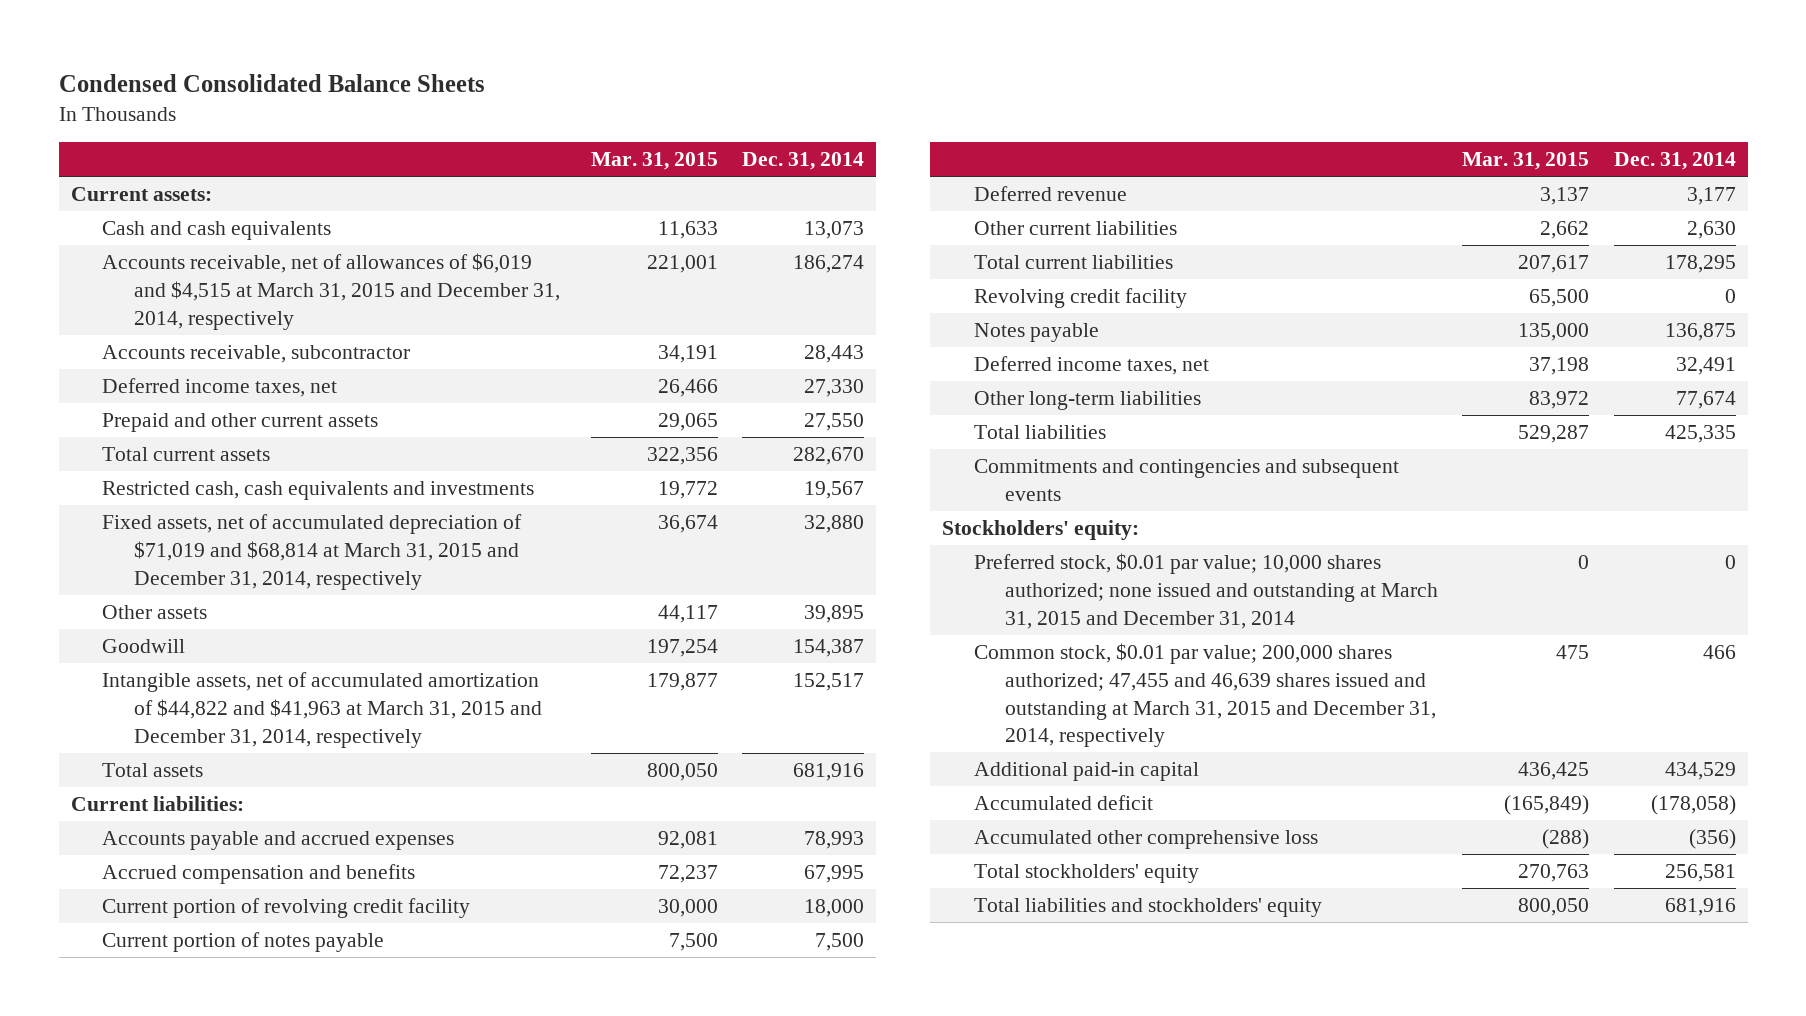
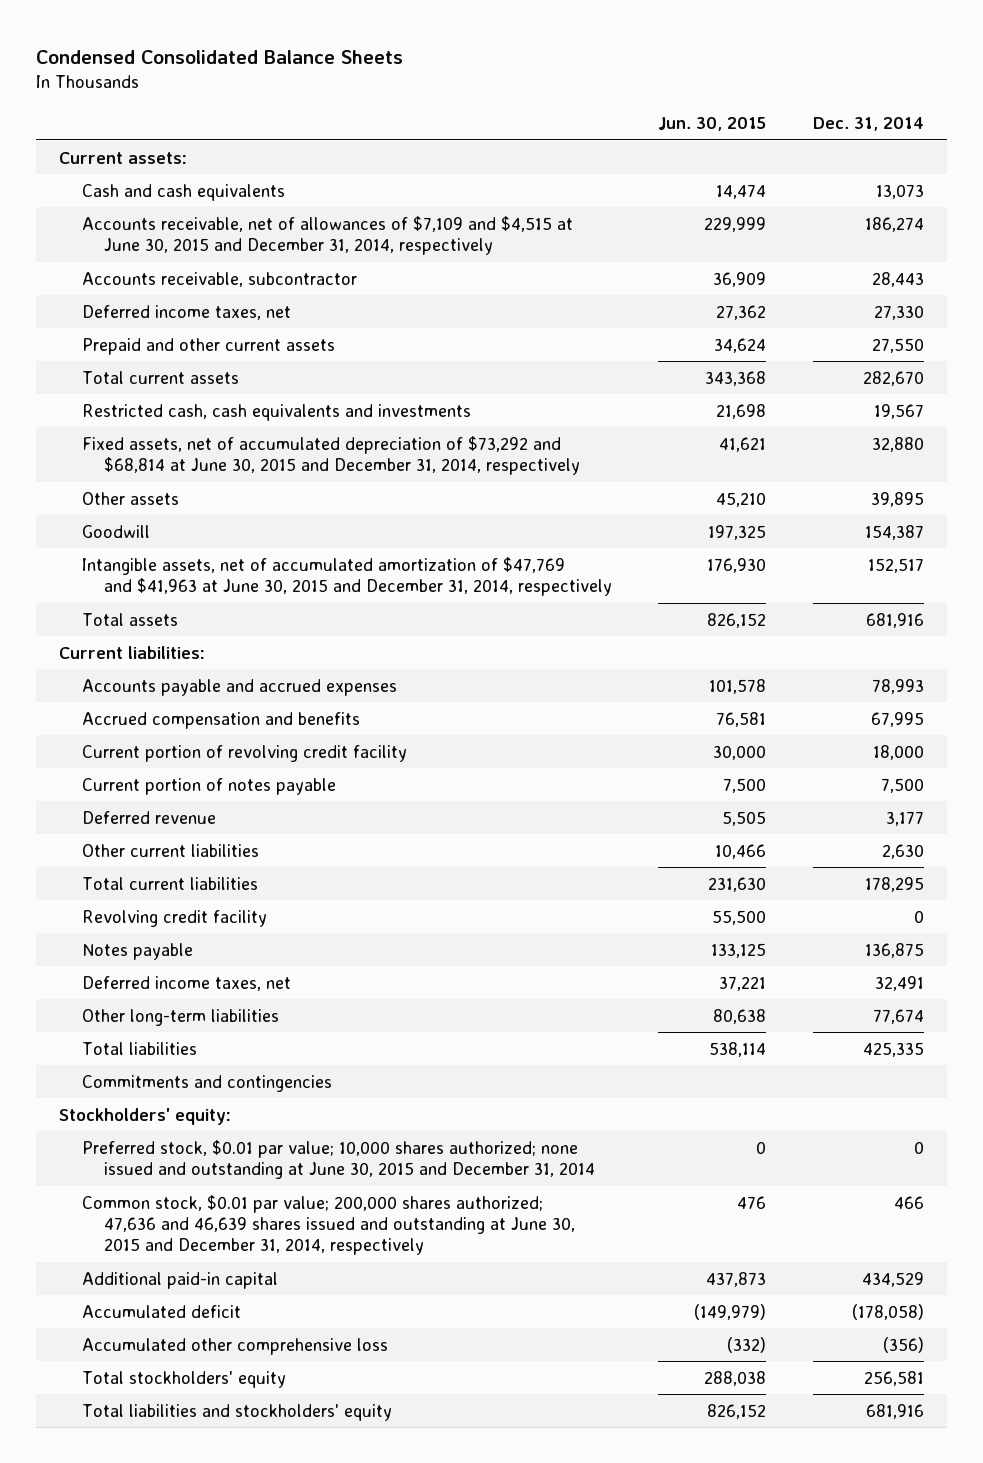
[591,152,719,171] Mar. 31, 2015 -> none
none -> [658,116,767,131] Jun. 30, 2015
[102,252,561,330] Accounts receivable, net of allowances of $6,019 and $4,515 at March 31, 2015 and December 31, 2014, respectively -> [81,215,573,256] Accounts receivable, net of allowances of $7,109 and $4,515 at June 30, 2015 and December 31, 2014, respectively
[102,513,523,590] Fixed assets, net of accumulated depreciation of $71,019 and $68,814 at March 31, 2015 and December 31, 2014, respectively -> [81,435,581,476] Fixed assets, net of accumulated depreciation of $73,292 and $68,814 at June 30, 2015 and December 31, 2014, respectively
[102,671,543,748] Intangible assets, net of accumulated amortization of $44,822 and $41,963 at March 31, 2015 and December 31, 2014, respectively -> [81,556,613,597] Intangible assets, net of accumulated amortization of $47,769 and $41,963 at June 30, 2015 and December 31, 2014, respectively
[973,458,1399,501] Commitments and contingencies and subsequent events -> [81,1074,332,1092] Commitments and contingencies
[973,552,1439,629] Preferred stock, $0.01 par value; 10,000 shares authorized; none issued and outstanding at March 31, 2015 and December 31, 2014 -> [81,1139,596,1180] Preferred stock, $0.01 par value; 10,000 shares authorized; none issued and outstanding at June 30, 2015 and December 31, 2014
[973,642,1437,748] Common stock, $0.01 par value; 200,000 shares authorized; 47,455 and 46,639 shares issued and outstanding at March 31, 2015 and December 31, 2014, respectively -> [81,1194,576,1256] Common stock, $0.01 par value; 200,000 shares authorized; 47,636 and 46,639 shares issued and outstanding at June 30, 2015 and December 31, 2014, respectively

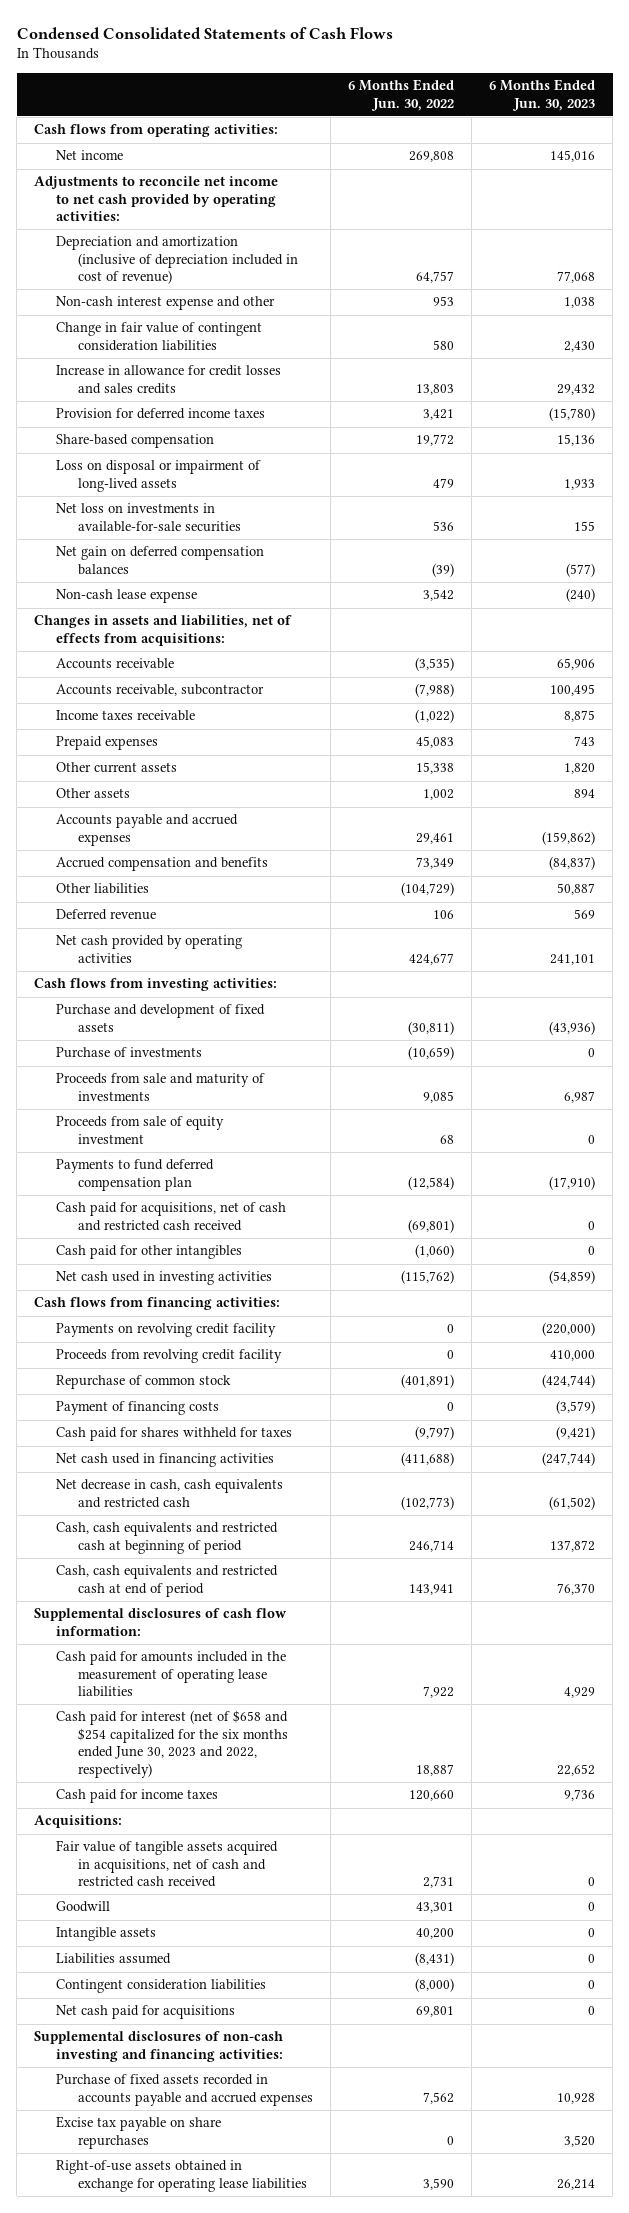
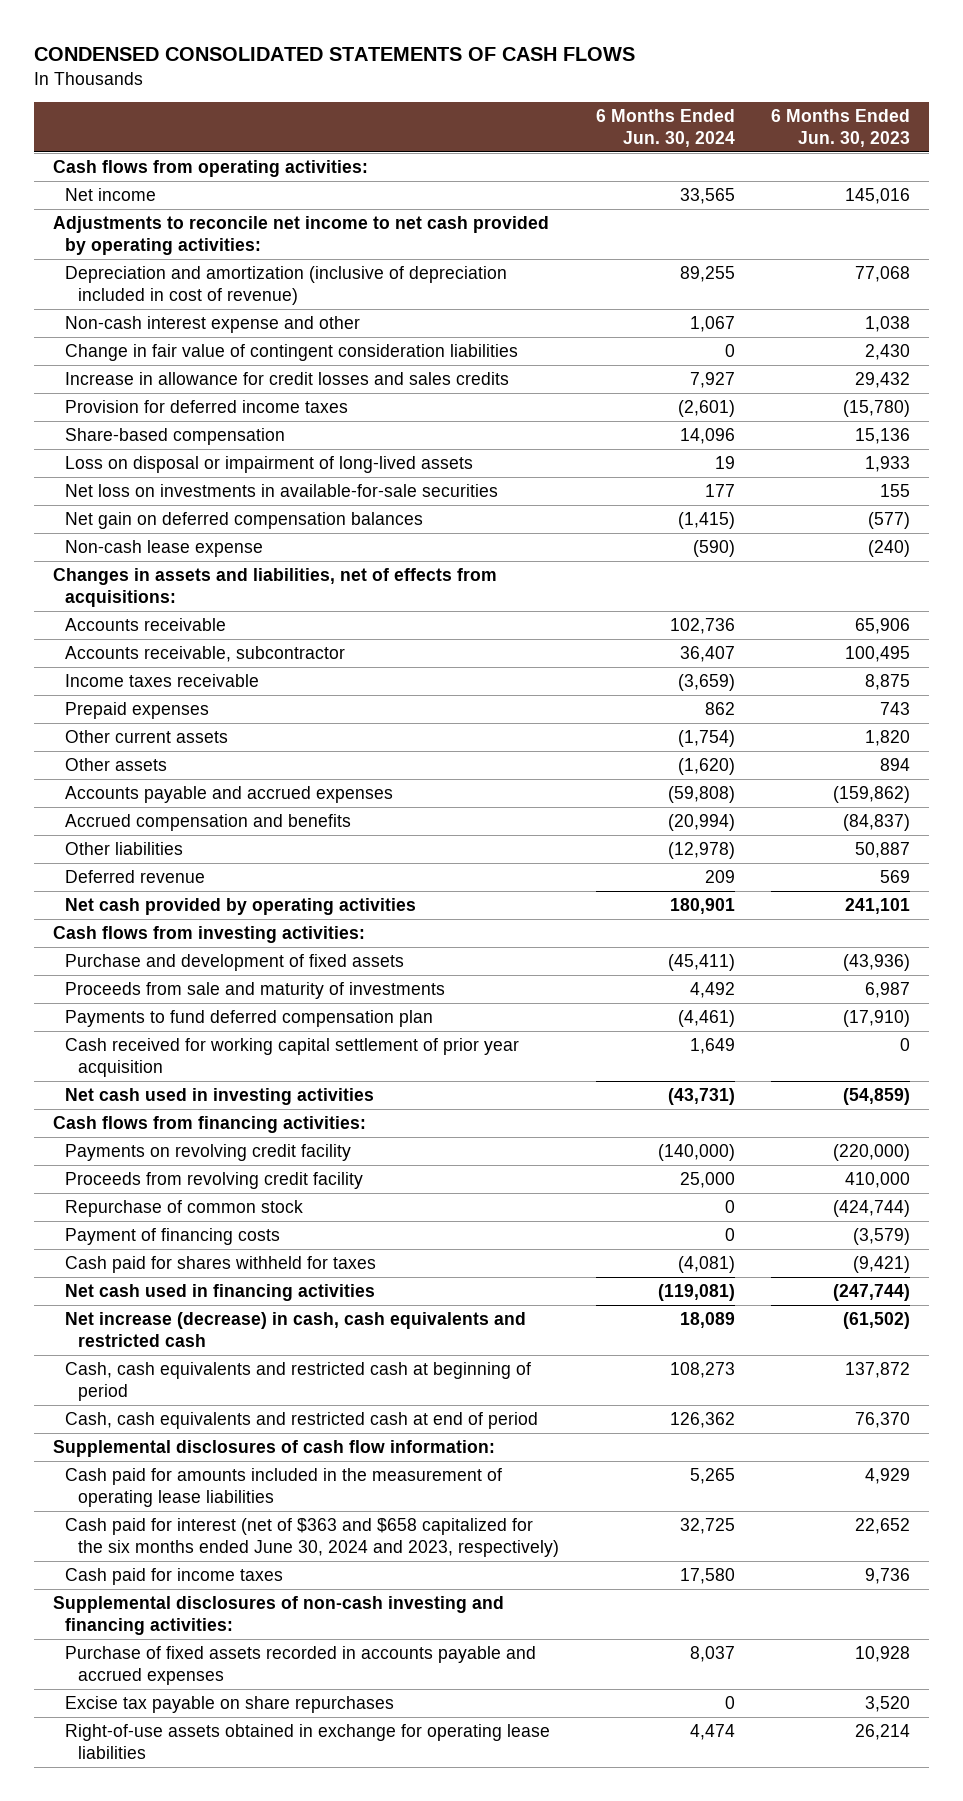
[16,26,393,39] Condensed Consolidated Statements of Cash Flows -> [34,47,636,62] CONDENSED CONSOLIDATED STATEMENTS OF CASH FLOWS
[347,79,454,111] 6 Months Ended Jun. 30, 2022 -> none
none -> [595,108,735,148] 6 Months Ended Jun. 30, 2024
[55,1047,202,1059] Purchase of investments -> none
[55,1116,224,1144] Proceeds from sale of equity investment -> none
[55,1202,286,1231] Cash paid for acquisitions, net of cash and restricted cash received -> none
[55,1245,242,1260] Cash paid for other intangibles -> none
none -> [65,1037,520,1078] Cash received for working capital settlement of prior year acquisition
[55,1479,283,1508] Net decrease in cash, cash equivalents and restricted cash -> [65,1311,527,1348] Net increase (decrease) in cash, cash equivalents and restricted cash
[55,1710,288,1778] Cash paid for interest (net of $658 and $254 capitalized for the six months ended June 30, 2023 and 2022, respectively) -> [65,1517,559,1558] Cash paid for interest (net of $363 and $658 capitalized for the six months ended June 30, 2024 and 2023, respectively)
[34,1815,123,1829] Acquisitions: -> none
[55,1840,278,1888] Fair value of tangible assets acquired in acquisitions, net of cash and restricted cash received -> none
[55,1901,110,1913] Goodwill -> none
[55,1927,156,1942] Intangible assets -> none
[55,1953,171,1965] Liabilities assumed -> none
[55,1979,266,1994] Contingent consideration liabilities -> none
[55,2005,235,2020] Net cash paid for acquisitions -> none

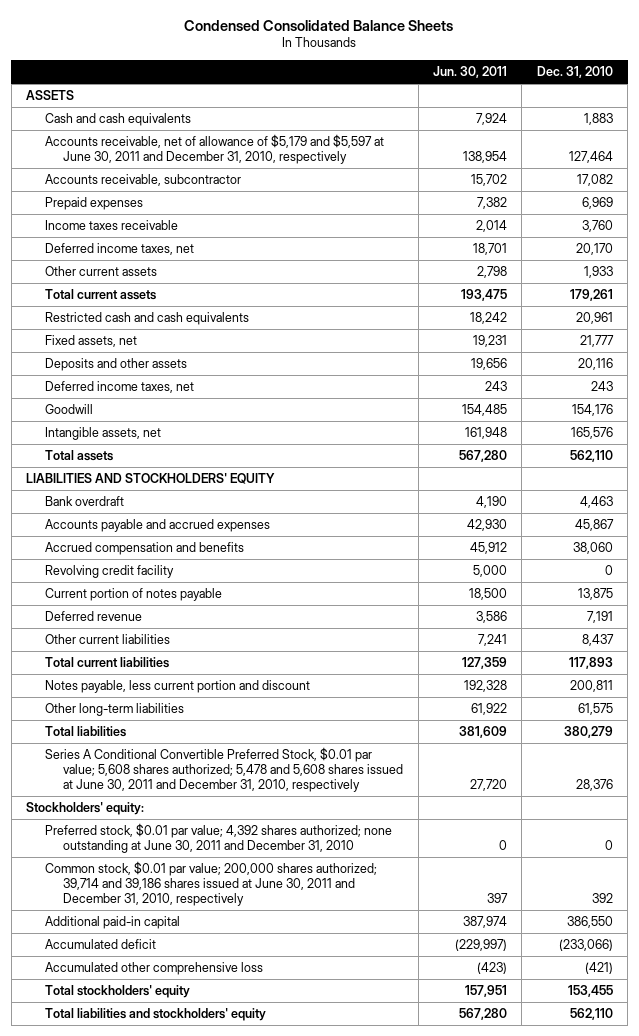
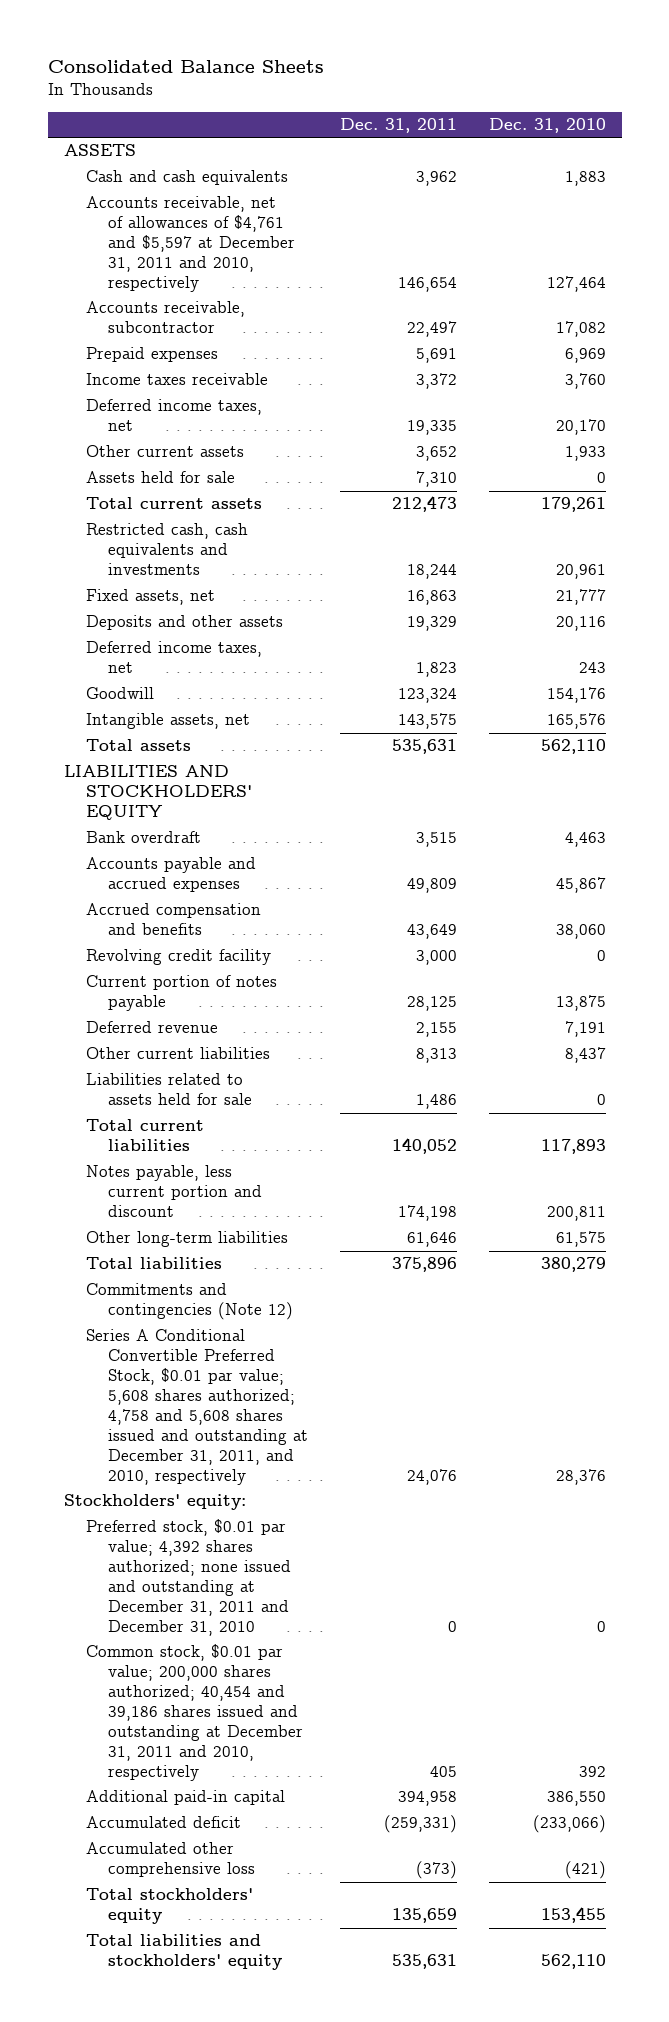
[184,19,454,31] Condensed Consolidated Balance Sheets -> [47,60,324,74] Consolidated Balance Sheets
[433,66,508,79] Jun. 30, 2011 -> none
none -> [339,118,457,134] Dec. 31, 2011
[44,134,384,165] Accounts receivable, net of allowance of $5,179 and $5,597 at June 30, 2011 and December 31, 2010, respectively -> [85,196,295,293] Accounts receivable, net of allowances of $4,761 and $5,597 at December 31, 2011 and 2010, respectively
none -> [85,471,235,484] Assets held for sale
[44,312,249,326] Restricted cash and cash equivalents -> [85,523,248,576] Restricted cash, cash equivalents and investments
none -> [85,1073,252,1106] Liabilities related to assets held for sale
none -> [85,1283,293,1321] Commitments and contingencies (Note 12)
[44,747,404,792] Series A Conditional Convertible Preferred Stock, $0.01 par value; 5,608 shares authorized; 5,478 and 5,608 shares issued at June 30, 2011 and December 31, 2010, respectively -> [85,1329,308,1486] Series A Conditional Convertible Preferred Stock, $0.01 par value; 5,608 shares authorized; 4,758 and 5,608 shares issued and outstanding at December 31, 2011, and 2010, respectively
[44,823,392,854] Preferred stock, $0.01 par value; 4,392 shares authorized; none outstanding at June 30, 2011 and December 31, 2010 -> [85,1519,291,1637] Preferred stock, $0.01 par value; 4,392 shares authorized; none issued and outstanding at December 31, 2011 and December 31, 2010
[44,861,377,906] Common stock, $0.01 par value; 200,000 shares authorized; 39,714 and 39,186 shares issued at June 30, 2011 and December 31, 2010, respectively -> [85,1644,303,1782] Common stock, $0.01 par value; 200,000 shares authorized; 40,454 and 39,186 shares issued and outstanding at December 31, 2011 and 2010, respectively

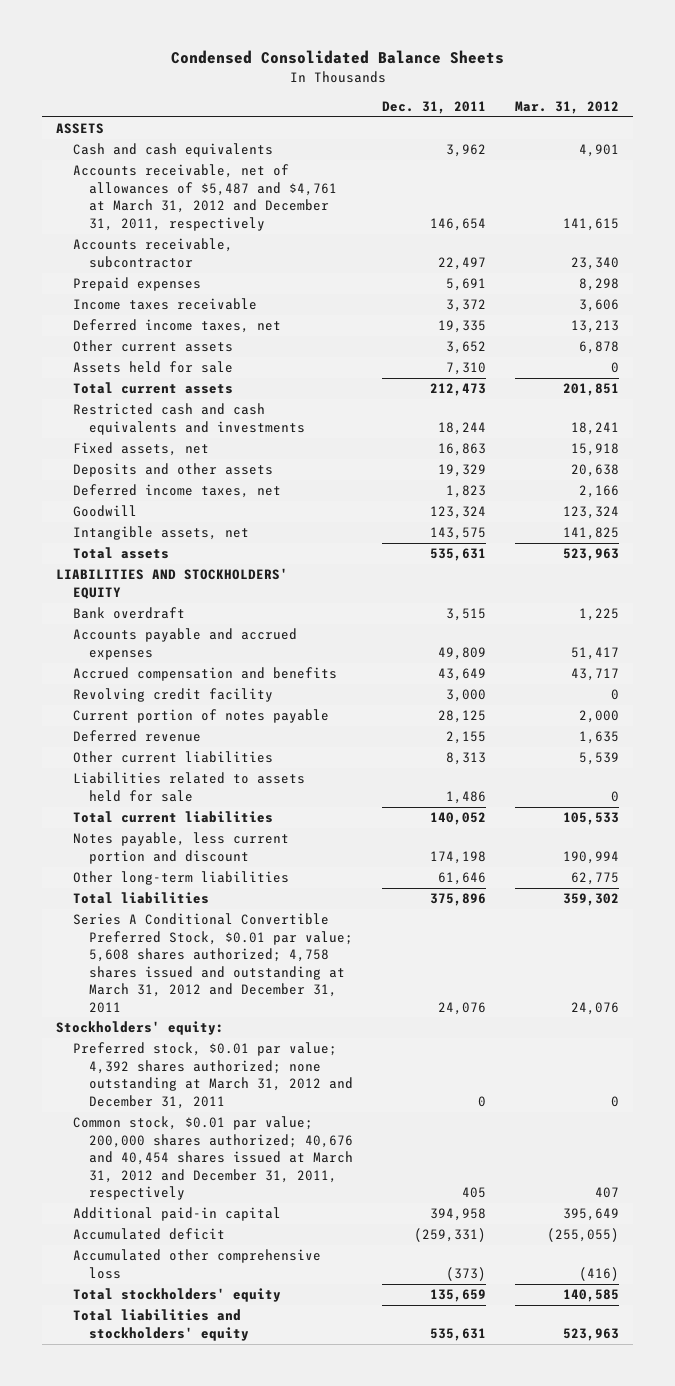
[47,60,324,74] Consolidated Balance Sheets -> [170,50,504,65] Condensed Consolidated Balance Sheets
[488,118,606,134] Dec. 31, 2010 -> none
none -> [514,100,619,114] Mar. 31, 2012
[85,196,295,293] Accounts receivable, net of allowances of $4,761 and $5,597 at December 31, 2011 and 2010, respectively -> [72,164,338,231] Accounts receivable, net of allowances of $5,487 and $4,761 at March 31, 2012 and December 31, 2011, respectively
[85,523,248,576] Restricted cash, cash equivalents and investments -> [72,403,306,435] Restricted cash and cash equivalents and investments
[85,1283,293,1321] Commitments and contingencies (Note 12) -> none
[85,1329,308,1486] Series A Conditional Convertible Preferred Stock, $0.01 par value; 5,608 shares authorized; 4,758 and 5,608 shares issued and outstanding at December 31, 2011, and 2010, respectively -> [72,913,354,1013] Series A Conditional Convertible Preferred Stock, $0.01 par value; 5,608 shares authorized; 4,758 shares issued and outstanding at March 31, 2012 and December 31, 2011
[85,1519,291,1637] Preferred stock, $0.01 par value; 4,392 shares authorized; none issued and outstanding at December 31, 2011 and December 31, 2010 -> [72,1042,354,1109] Preferred stock, $0.01 par value; 4,392 shares authorized; none outstanding at March 31, 2012 and December 31, 2011
[85,1644,303,1782] Common stock, $0.01 par value; 200,000 shares authorized; 40,454 and 39,186 shares issued and outstanding at December 31, 2011 and 2010, respectively -> [72,1116,354,1201] Common stock, $0.01 par value; 200,000 shares authorized; 40,676 and 40,454 shares issued at March 31, 2012 and December 31, 2011, respectively

